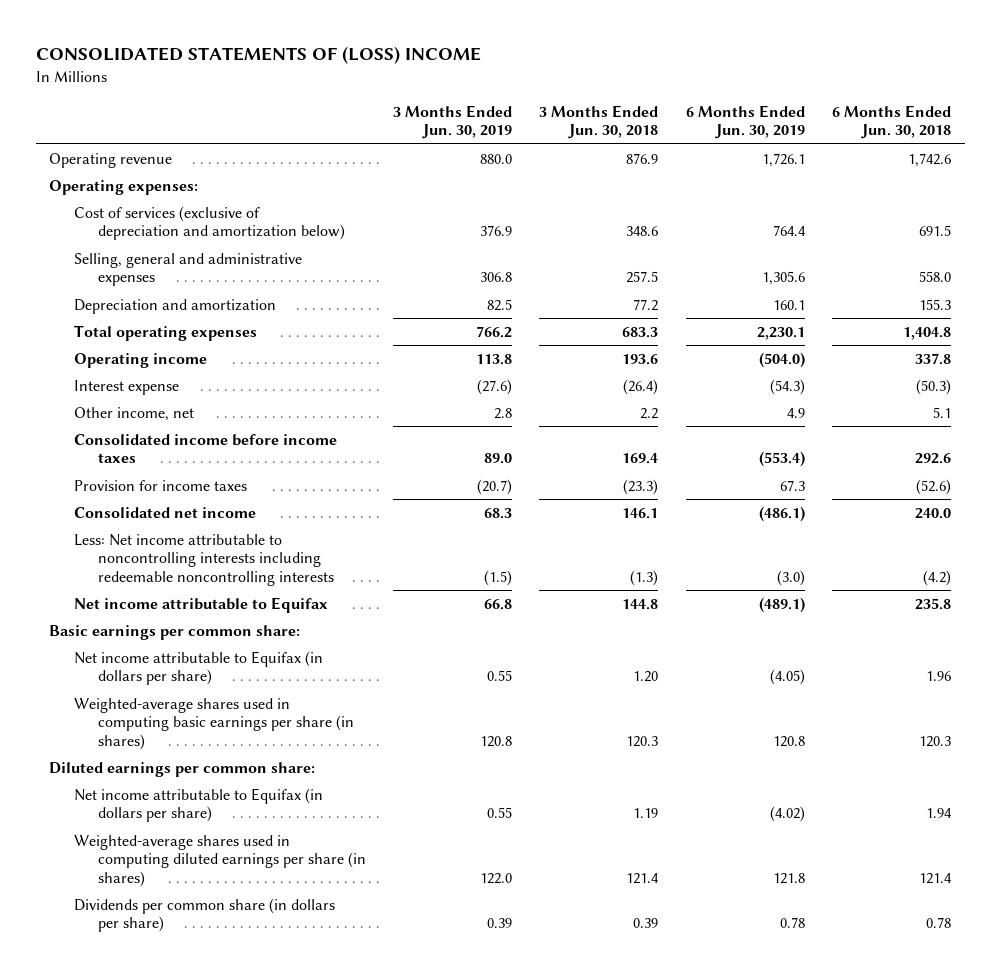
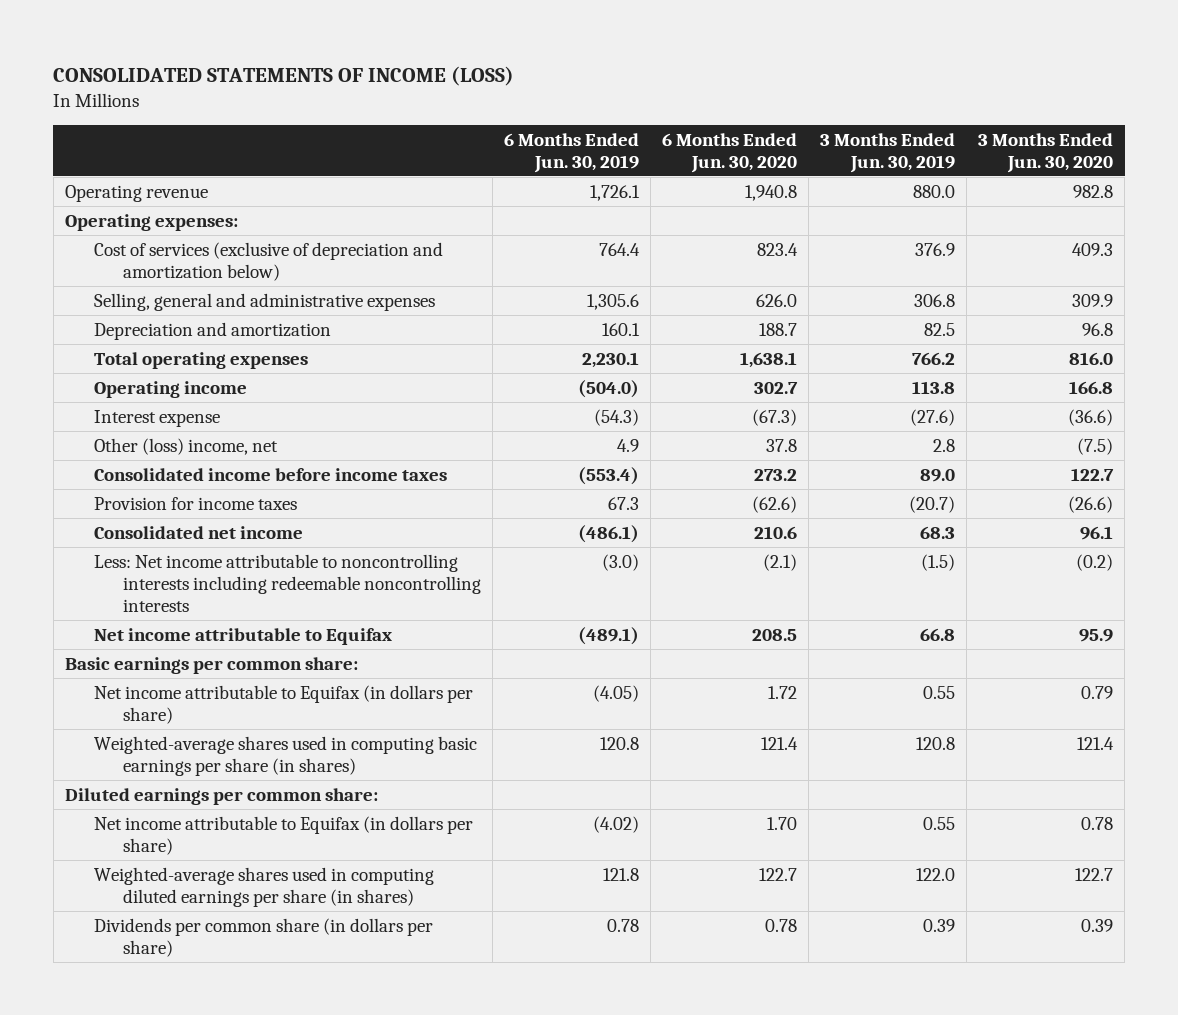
[35,46,481,65] CONSOLIDATED STATEMENTS OF (LOSS) INCOME -> [53,65,515,86] CONSOLIDATED STATEMENTS OF INCOME (LOSS)
[539,104,659,140] 3 Months Ended Jun. 30, 2018 -> none
[831,104,951,140] 6 Months Ended Jun. 30, 2018 -> none
none -> [661,132,797,173] 6 Months Ended Jun. 30, 2020
none -> [978,132,1114,173] 3 Months Ended Jun. 30, 2020
[73,406,194,421] Other income, net -> [93,437,278,455] Other (loss) income, net

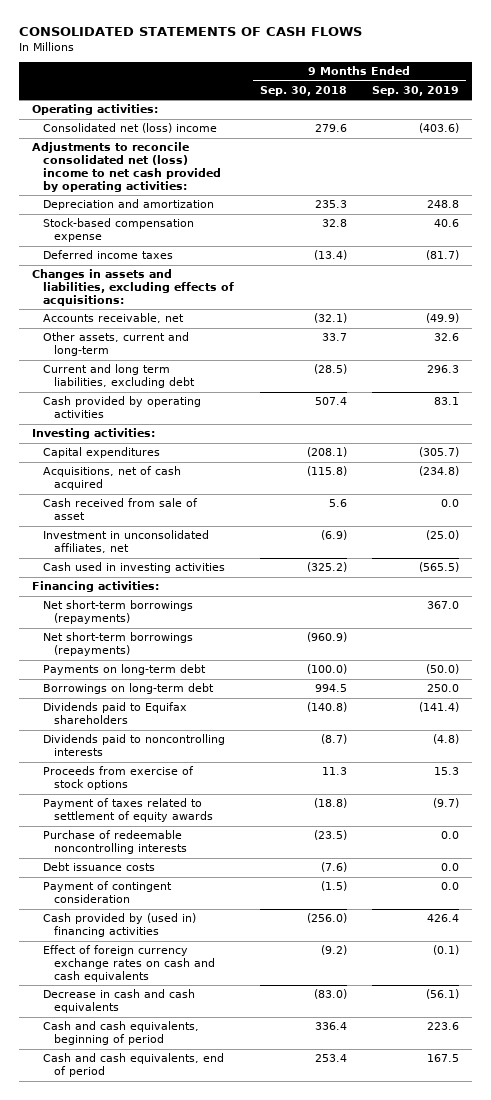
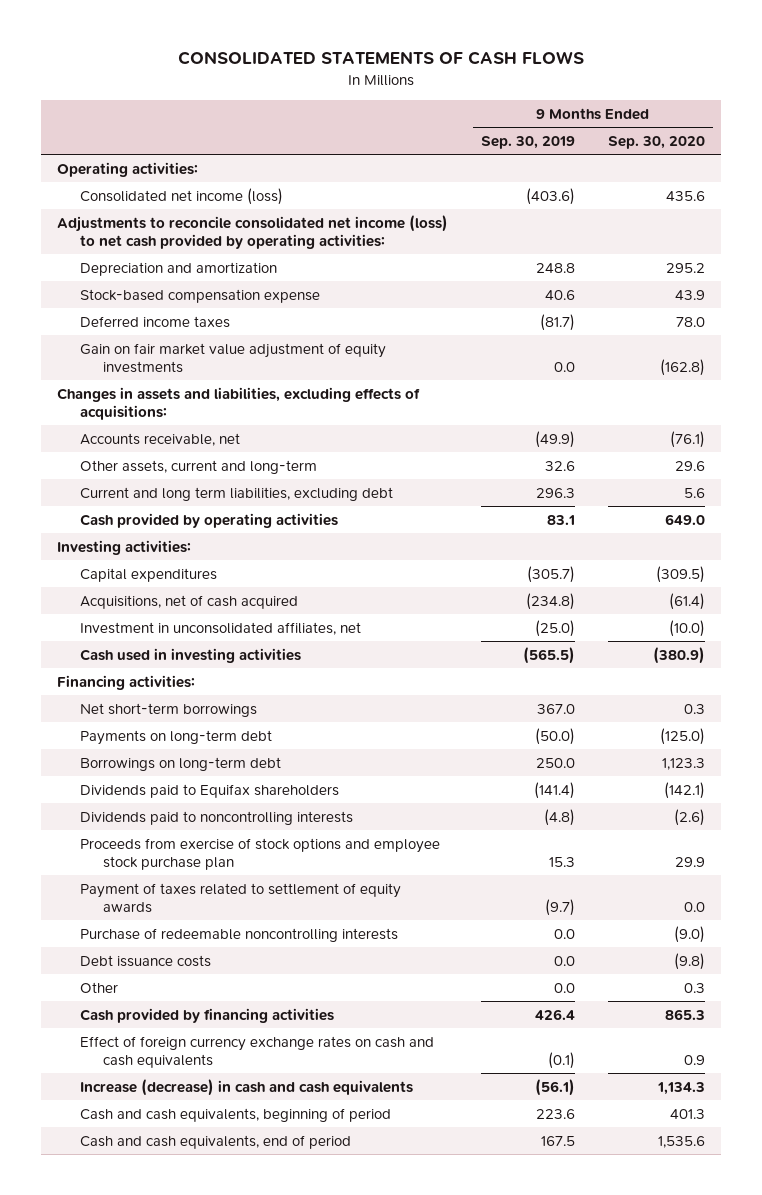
[259,86,347,97] Sep. 30, 2018 -> none
none -> [607,136,705,150] Sep. 30, 2020
[42,123,217,134] Consolidated net (loss) income -> [80,187,284,205] Consolidated net income (loss)
[31,142,221,192] Adjustments to reconcile consolidated net (loss) income to net cash provided by operating activities: -> [57,214,449,249] Adjustments to reconcile consolidated net income (loss) to net cash provided by operating activities:
none -> [80,342,387,373] Gain on fair market value adjustment of equity investments
[42,498,198,521] Cash received from sale of asset -> none
[42,632,193,657] Net short-term borrowings (repayments) -> none
[42,600,193,625] Net short-term borrowings (repayments) -> [80,702,258,717] Net short-term borrowings
[42,766,194,791] Proceeds from exercise of stock options -> [80,837,441,870] Proceeds from exercise of stock options and employee stock purchase plan
[42,881,172,904] Payment of contingent consideration -> none
none -> [80,981,119,993] Other
[42,913,196,938] Cash provided by (used in) financing activities -> [80,1007,335,1023] Cash provided by financing activities
[42,989,195,1014] Decrease in cash and cash equivalents -> [80,1078,414,1096] Increase (decrease) in cash and cash equivalents

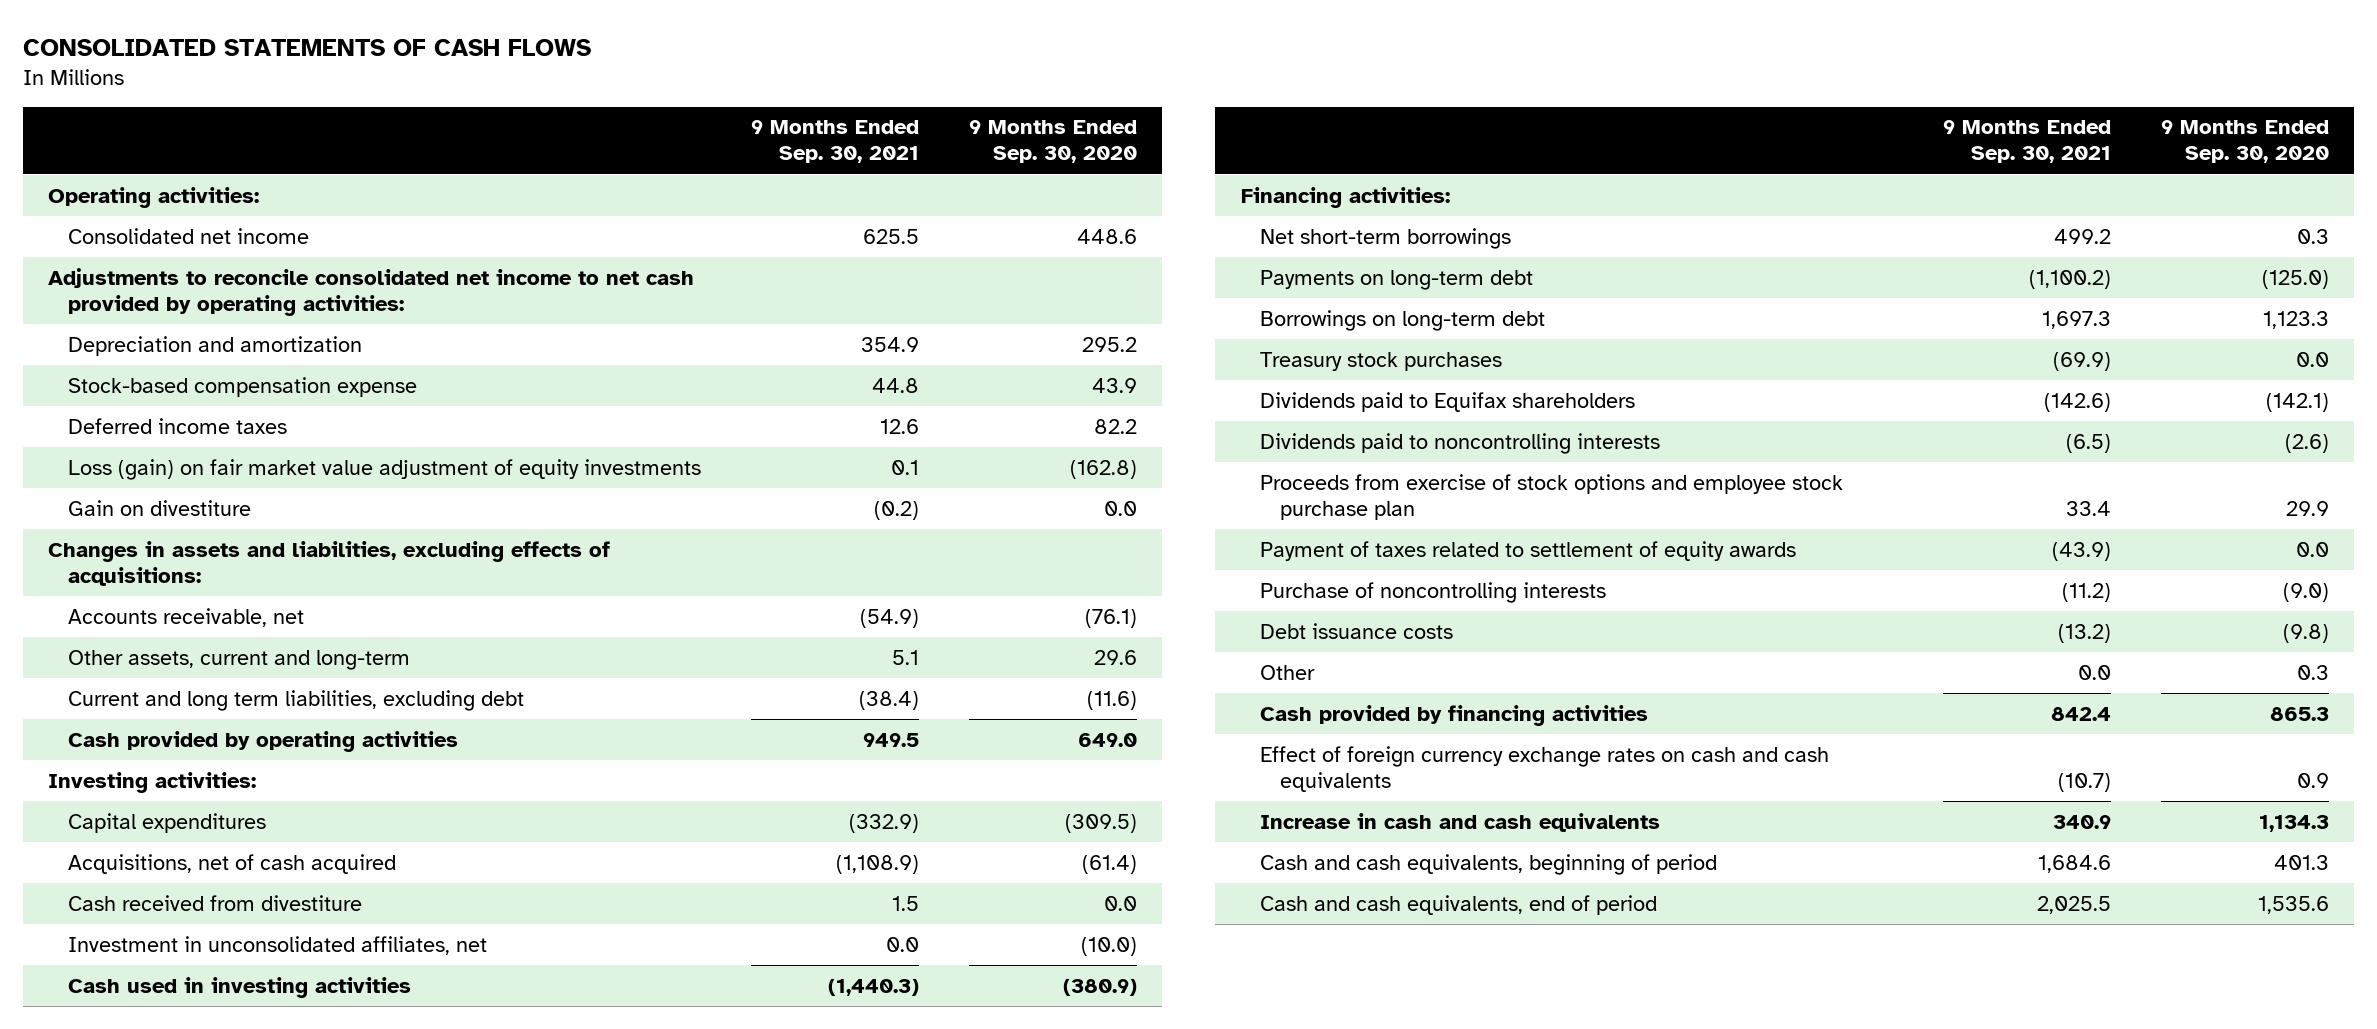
[481,136,576,150] Sep. 30, 2019 -> none
none -> [750,120,919,164] 9 Months Ended Sep. 30, 2021
[80,187,284,205] Consolidated net income (loss) -> [67,227,309,244] Consolidated net income
[665,190,705,201] 435.6 -> [1076,228,1137,244] 448.6
[57,214,449,249] Adjustments to reconcile consolidated net income (loss) to net cash provided by operating activities: -> [47,267,694,316] Adjustments to reconcile consolidated net income to net cash provided by operating activities:
[675,316,705,327] 78.0 -> [1093,418,1137,434] 82.2
[80,342,387,373] Gain on fair market value adjustment of equity investments -> [67,458,701,480] Loss (gain) on fair market value adjustment of equity investments
none -> [67,499,251,516] Gain on divestiture
[683,487,705,498] 5.6 -> [1086,690,1137,710] (11.6)
none -> [67,894,362,911] Cash received from divestiture
none -> [1260,351,1503,371] Treasury stock purchases
[80,927,399,942] Purchase of redeemable noncontrolling interests -> [1260,581,1607,603] Purchase of noncontrolling interests
[80,1078,414,1096] Increase (decrease) in cash and cash equivalents -> [1260,812,1661,832] Increase in cash and cash equivalents

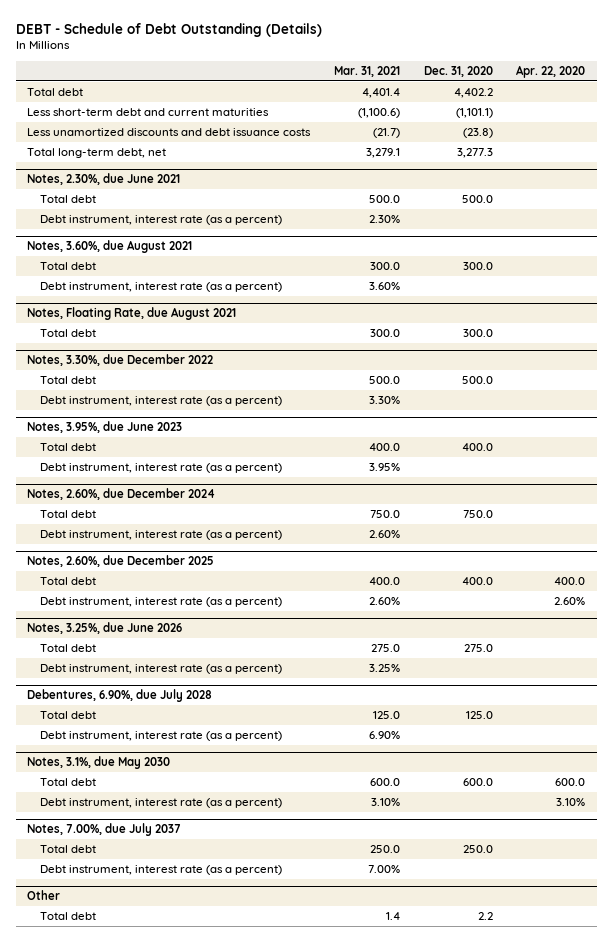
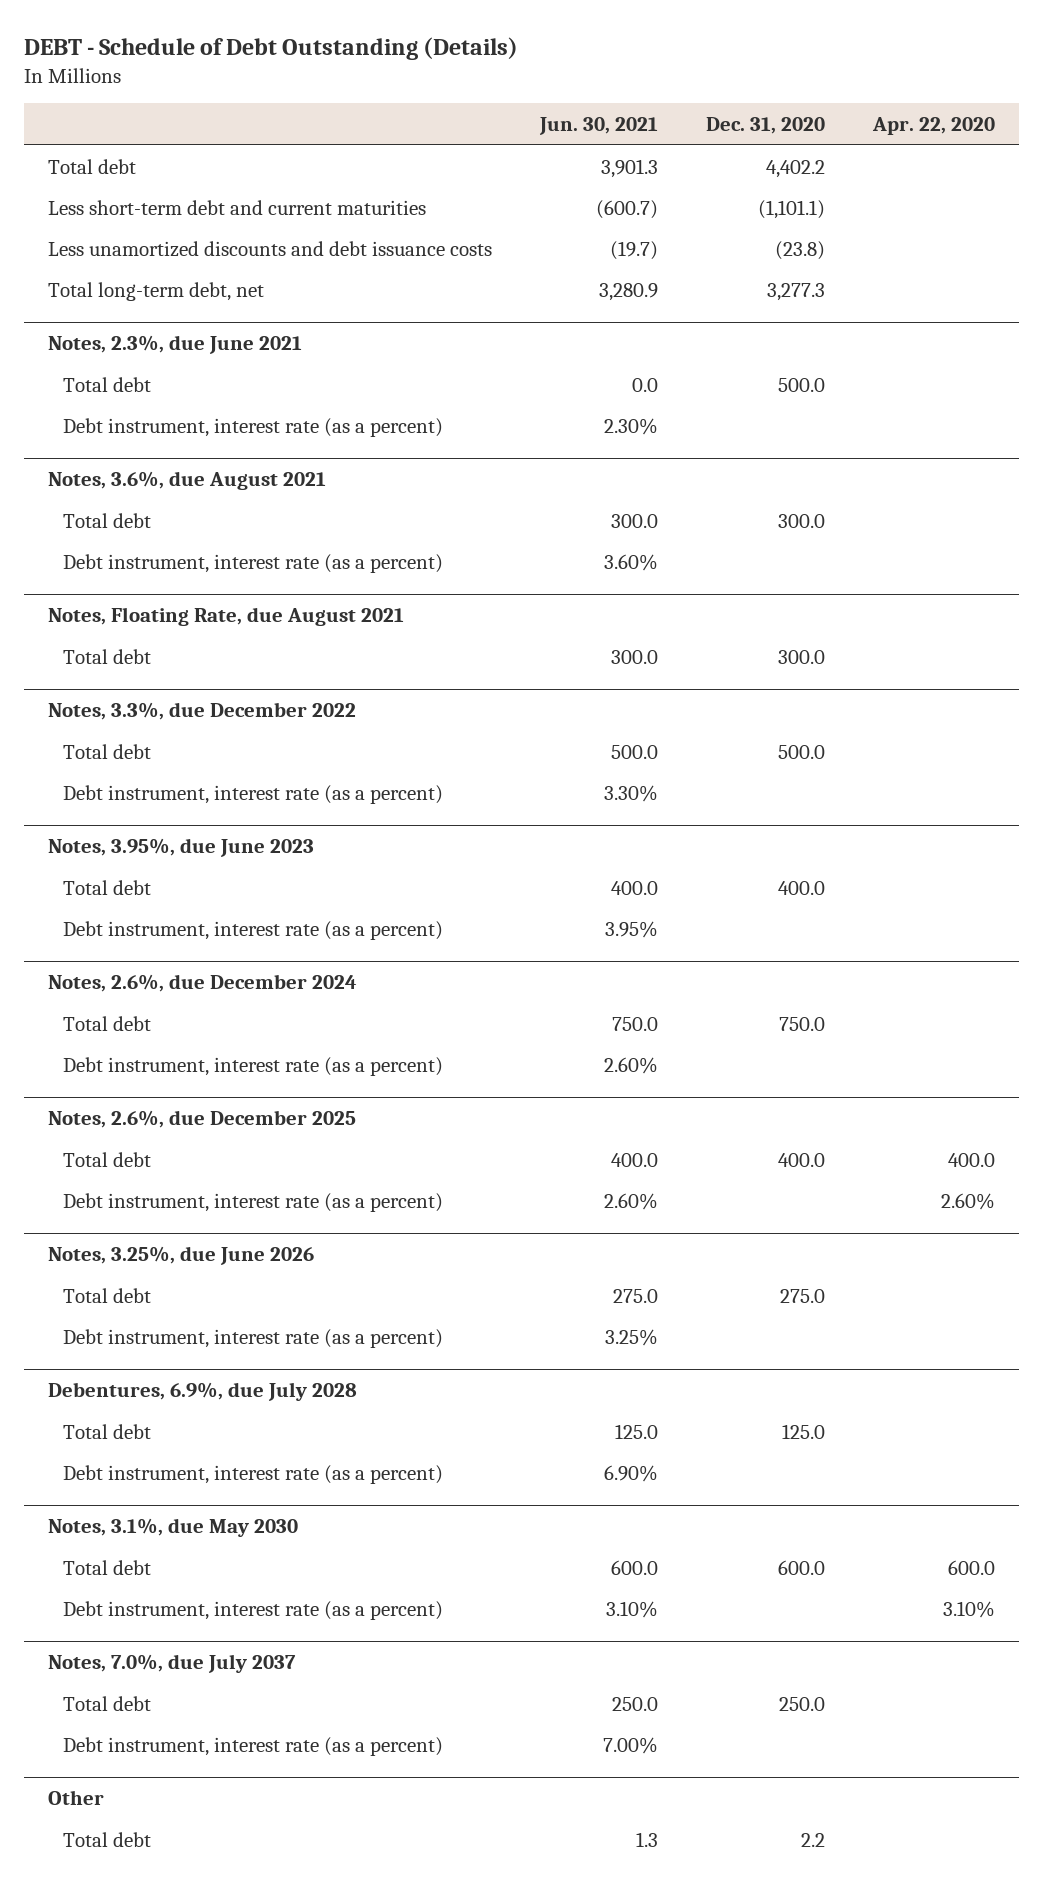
[334,65,401,77] Mar. 31, 2021 -> none
none -> [539,116,659,135] Jun. 30, 2021
[27,173,181,186] Notes, 2.30%, due June 2021 -> [47,335,302,355] Notes, 2.3%, due June 2021
[27,240,193,254] Notes, 3.60%, due August 2021 -> [47,471,326,491] Notes, 3.6%, due August 2021
[27,354,214,367] Notes, 3.30%, due December 2022 -> [47,702,356,721] Notes, 3.3%, due December 2022
[27,488,216,501] Notes, 2.60%, due December 2024 -> [47,974,357,993] Notes, 2.6%, due December 2024
[27,555,215,568] Notes, 2.60%, due December 2025 -> [47,1110,356,1129] Notes, 2.6%, due December 2025
[27,689,213,703] Debentures, 6.90%, due July 2028 -> [47,1382,357,1402] Debentures, 6.9%, due July 2028
[27,823,182,837] Notes, 7.00%, due July 2037 -> [47,1654,296,1674] Notes, 7.0%, due July 2037

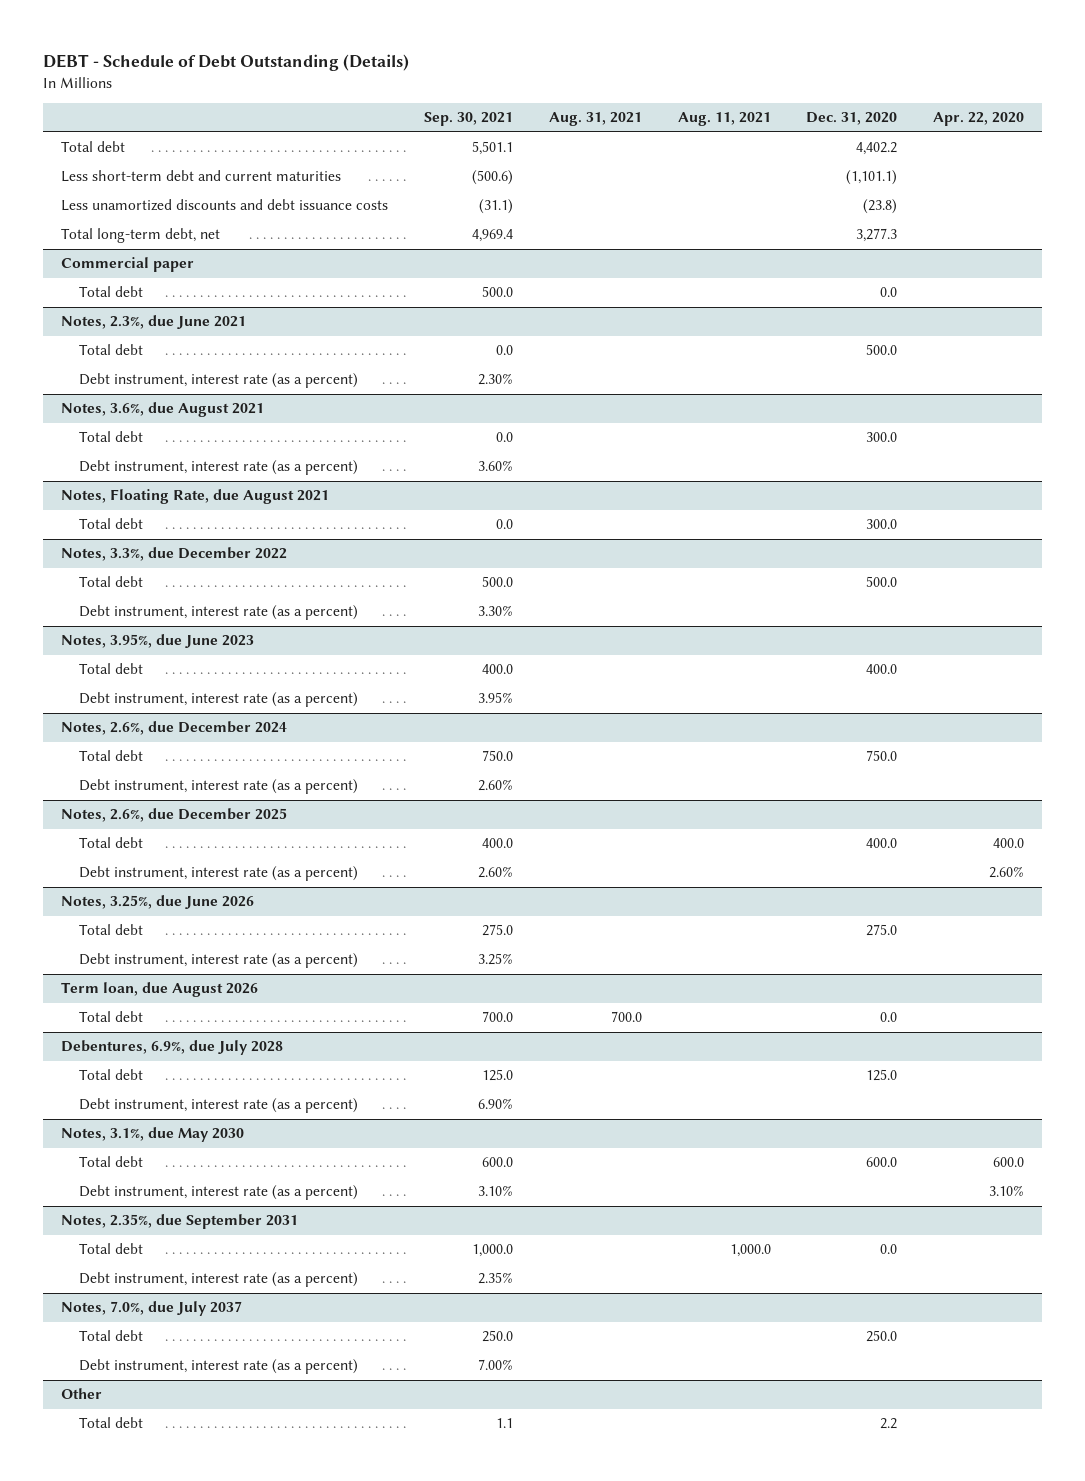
[539,116,659,135] Jun. 30, 2021 -> none
none -> [424,112,514,127] Sep. 30, 2021
none -> [548,112,642,127] Aug. 31, 2021
none -> [677,112,771,127] Aug. 11, 2021
none -> [61,257,195,273] Commercial paper
none -> [78,286,143,298] Total debt
none -> [61,982,259,998] Term loan, due August 2026
none -> [78,1011,143,1023] Total debt
none -> [61,1214,299,1230] Notes, 2.35%, due September 2031
none -> [78,1243,143,1255] Total debt
none -> [78,1272,358,1288] Debt instrument, interest rate (as a percent)

